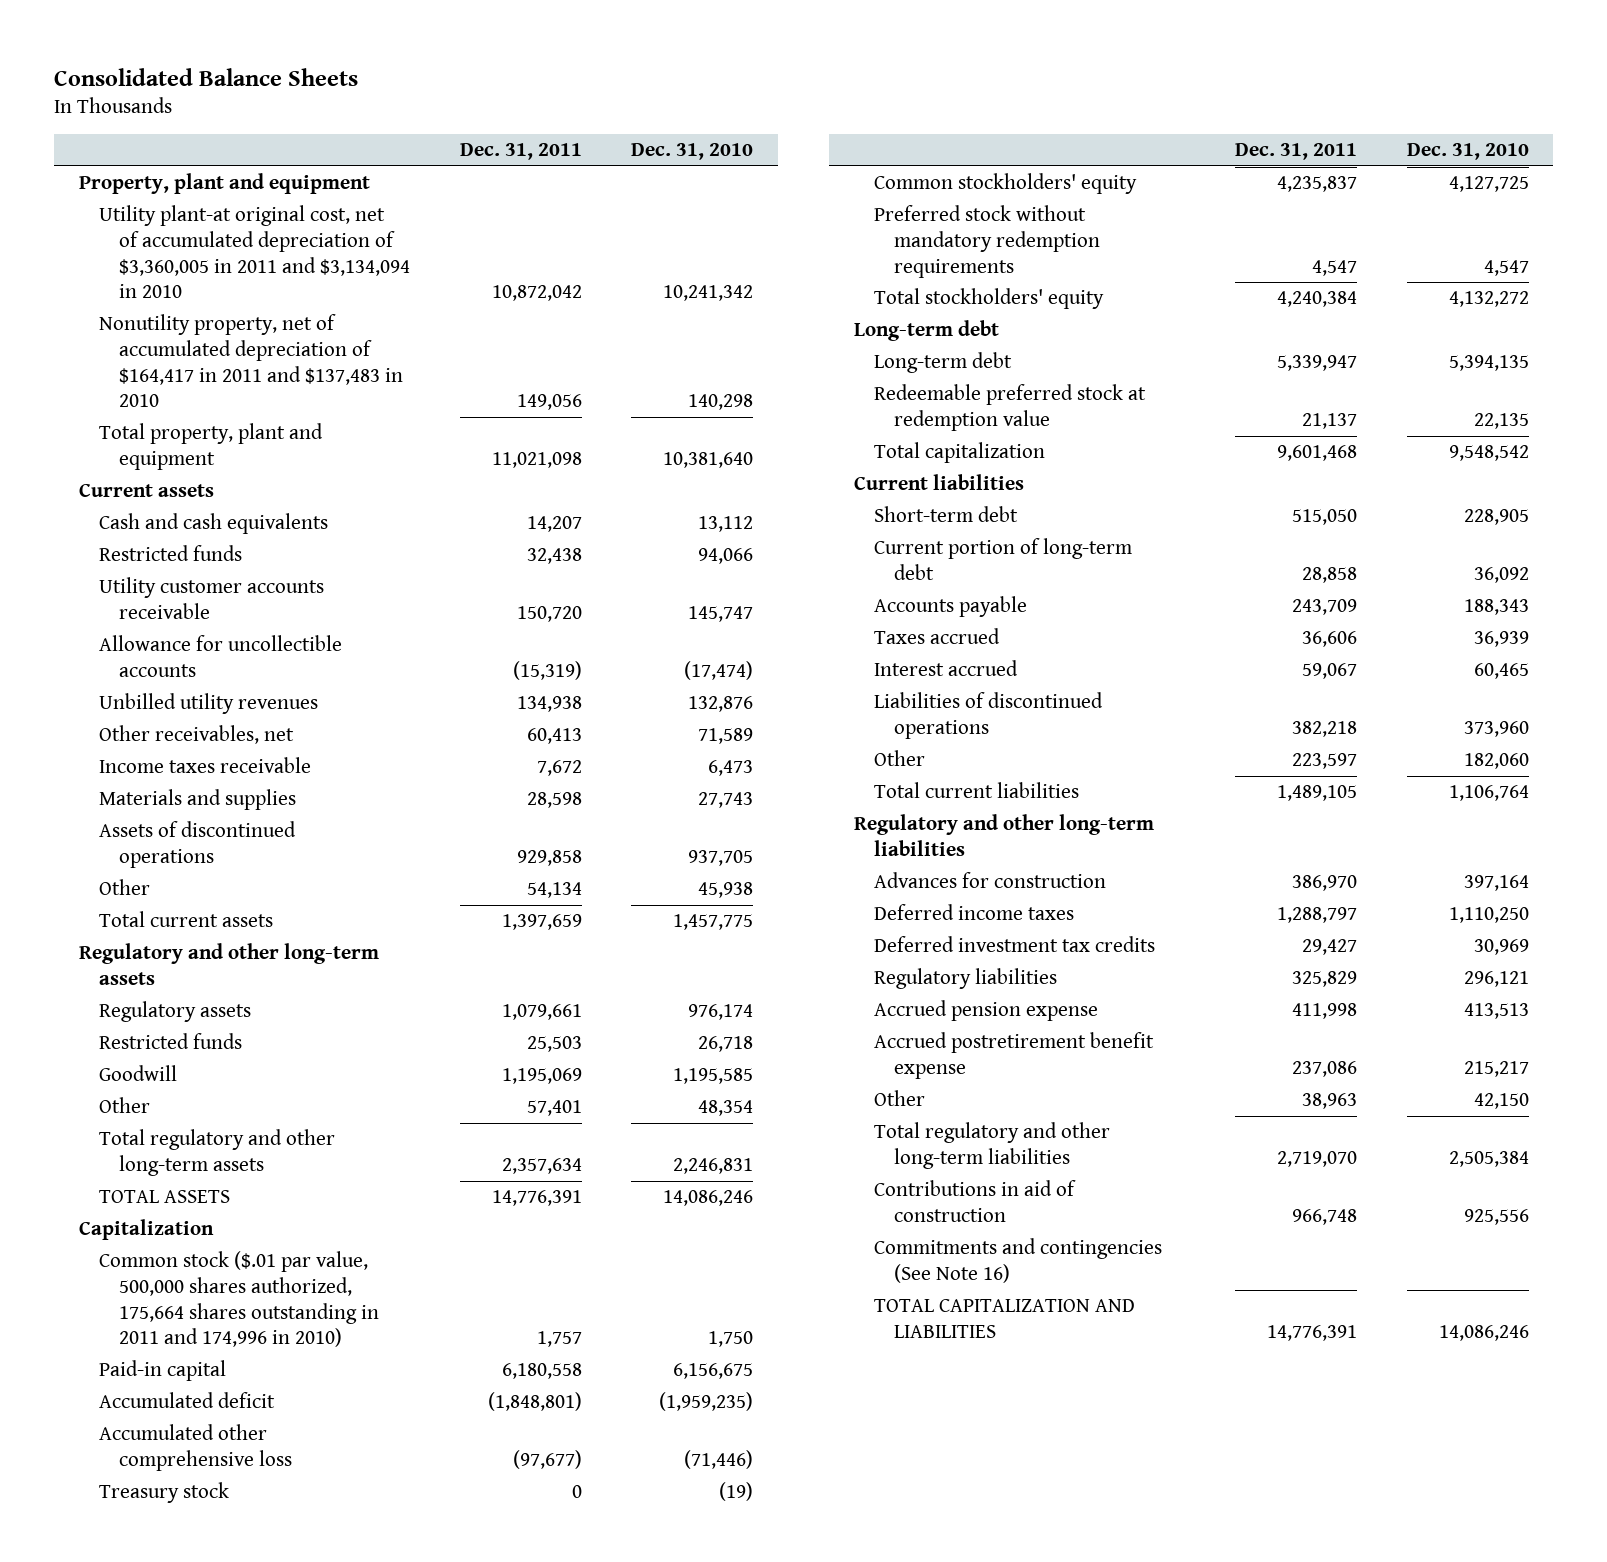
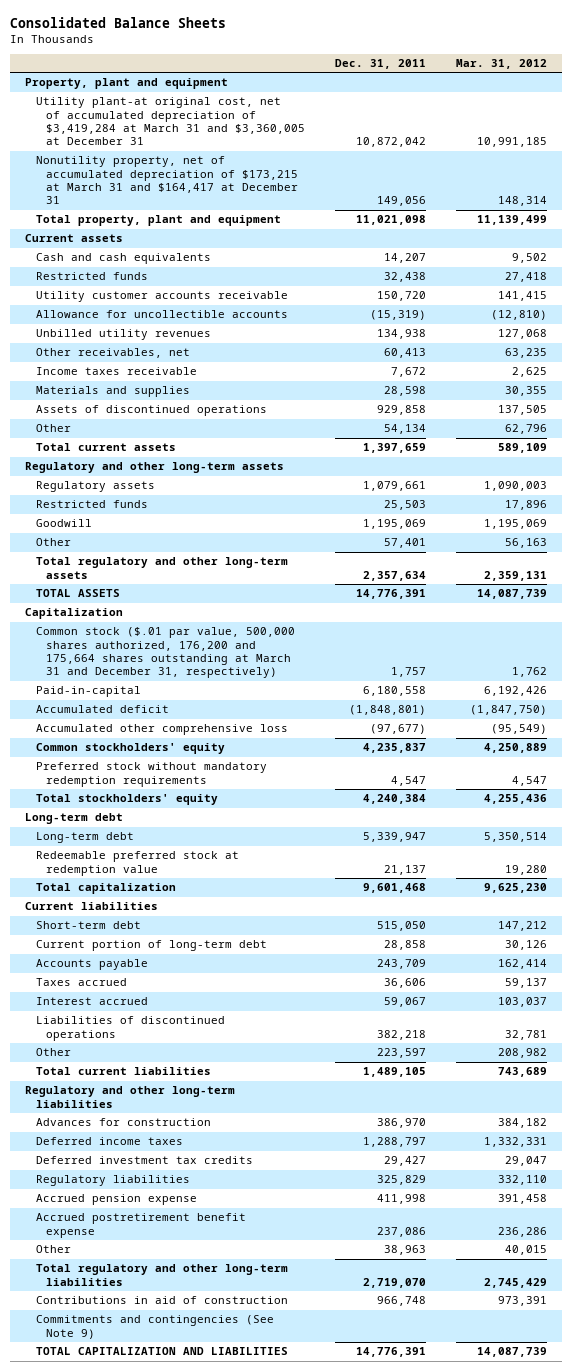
[631,143,754,161] Dec. 31, 2010 -> none
none -> [456,59,548,70] Mar. 31, 2012
[98,205,411,299] Utility plant-at original cost, net of accumulated depreciation of $3,360,005 in 2011 and $3,134,094 in 2010 -> [35,97,305,146] Utility plant-at original cost, net of accumulated depreciation of $3,419,284 at March 31 and $3,360,005 at December 31
[98,314,404,408] Nonutility property, net of accumulated depreciation of $164,417 in 2011 and $137,483 in 2010 -> [35,156,298,205] Nonutility property, net of accumulated depreciation of $173,215 at March 31 and $164,417 at December 31
[98,1251,380,1348] Common stock ($.01 par value, 500,000 shares authorized, 175,664 shares outstanding in 2011 and 174,996 in 2010) -> [35,627,295,679] Common stock ($.01 par value, 500,000 shares authorized, 176,200 and 175,664 shares outstanding at March 31 and December 31, respectively)
[98,1360,226,1382] Paid-in capital -> [35,686,141,698] Paid-in-capital
[98,1482,229,1504] Treasury stock -> none
[874,1238,1163,1284] Commitments and contingencies (See Note 16) -> [35,1315,274,1339] Commitments and contingencies (See Note 9)

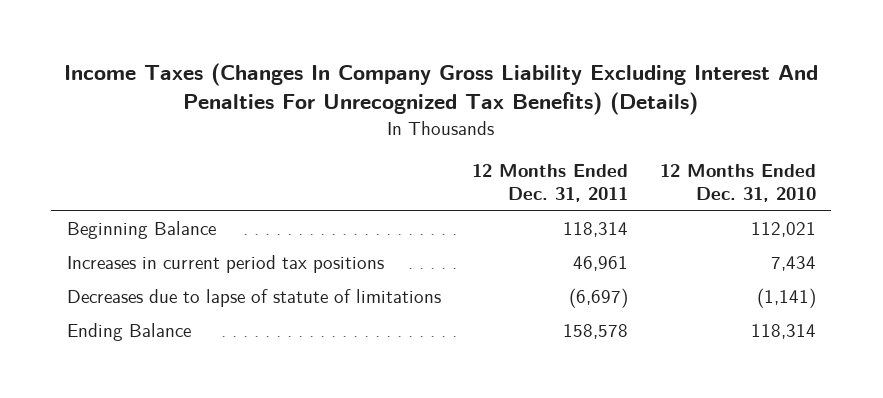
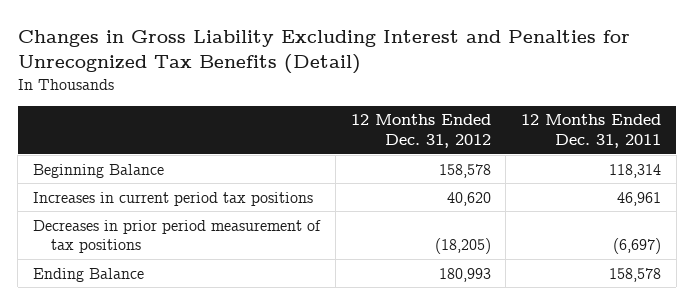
[64,63,819,116] Income Taxes (Changes In Company Gross Liability Excluding Interest And Penalties For Unrecognized Tax Benefits) (Details) -> [17,29,630,74] Changes in Gross Liability Excluding Interest and Penalties for Unrecognized Tax Benefits (Detail)
[659,164,816,202] 12 Months Ended Dec. 31, 2010 -> none
none -> [350,114,491,148] 12 Months Ended Dec. 31, 2012
[66,288,441,307] Decreases due to lapse of statute of limitations -> [33,219,322,254] Decreases in prior period measurement of tax positions

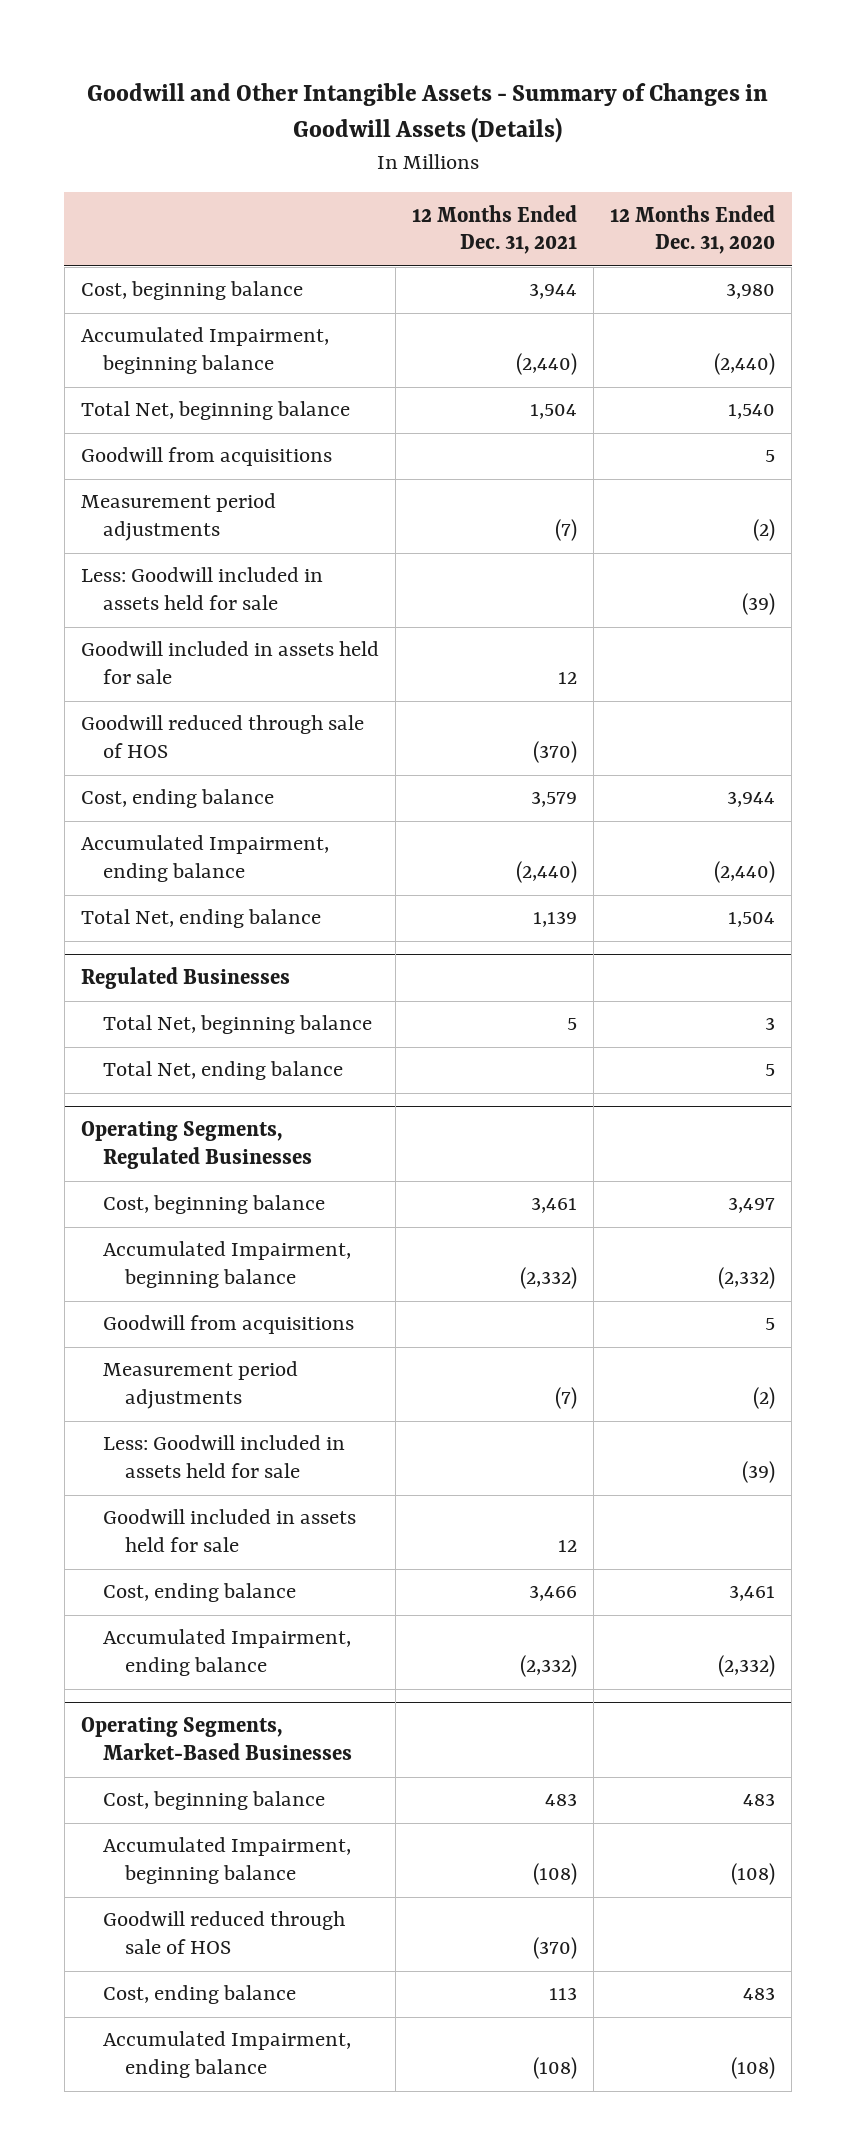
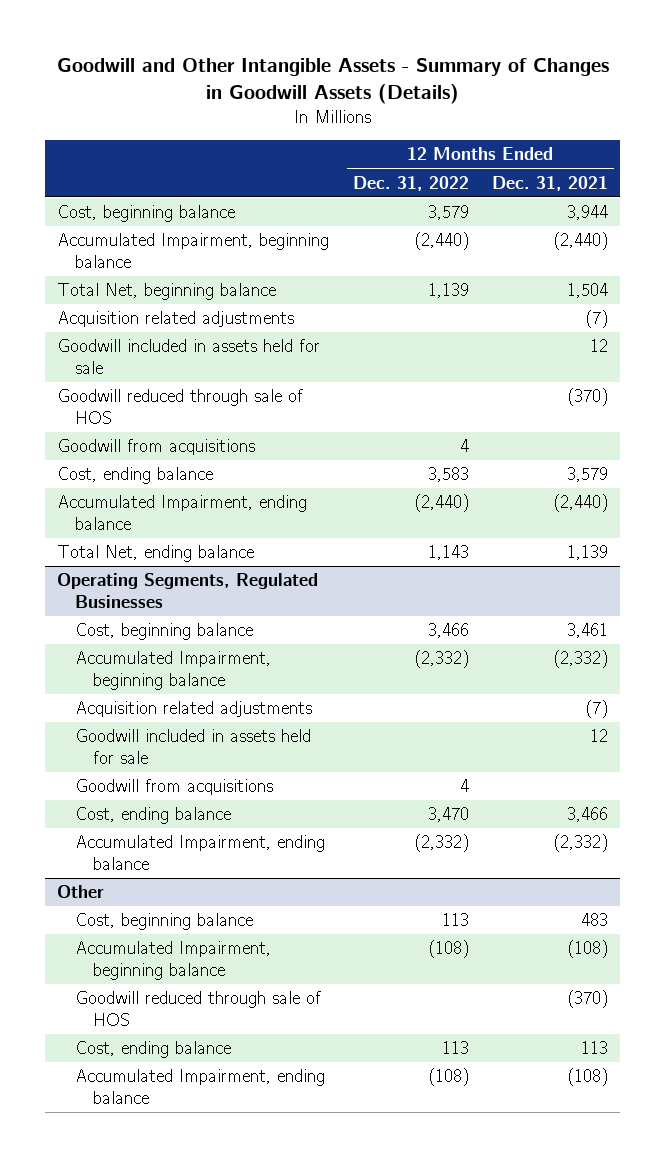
[610,204,776,255] 12 Months Ended Dec. 31, 2020 -> none
none -> [352,175,469,191] Dec. 31, 2022
[80,493,276,542] Measurement period adjustments -> none
[80,567,323,611] Less: Goodwill included in assets held for sale -> none
none -> [56,311,294,328] Acquisition related adjustments
[80,447,332,467] Goodwill from acquisitions -> [56,439,255,456] Goodwill from acquisitions
[80,967,290,990] Regulated Businesses -> none
[102,1015,372,1035] Total Net, beginning balance -> none
[102,1061,343,1081] Total Net, ending balance -> none
[102,1361,298,1410] Measurement period adjustments -> none
[102,1435,345,1479] Less: Goodwill included in assets held for sale -> none
none -> [75,701,313,718] Acquisition related adjustments
[102,1315,354,1335] Goodwill from acquisitions -> [75,779,274,796] Goodwill from acquisitions
[80,1717,352,1761] Operating Segments, Market-Based Businesses -> none
none -> [56,885,104,899] Other

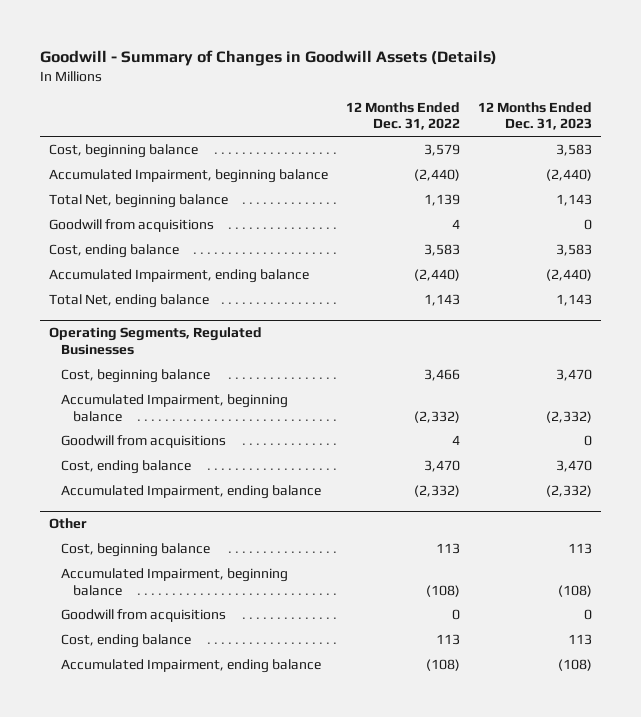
[56,58,609,105] Goodwill and Other Intangible Assets - Summary of Changes in Goodwill Assets (Details) -> [39,49,497,66] Goodwill - Summary of Changes in Goodwill Assets (Details)
[492,175,609,191] Dec. 31, 2021 -> none
none -> [477,101,592,131] 12 Months Ended Dec. 31, 2023
[56,311,294,328] Acquisition related adjustments -> none
[56,339,320,374] Goodwill included in assets held for sale -> none
[56,389,303,424] Goodwill reduced through sale of HOS -> none
[75,701,313,718] Acquisition related adjustments -> none
[75,729,312,764] Goodwill included in assets held for sale -> none
[75,991,322,1026] Goodwill reduced through sale of HOS -> none
none -> [60,608,226,622] Goodwill from acquisitions

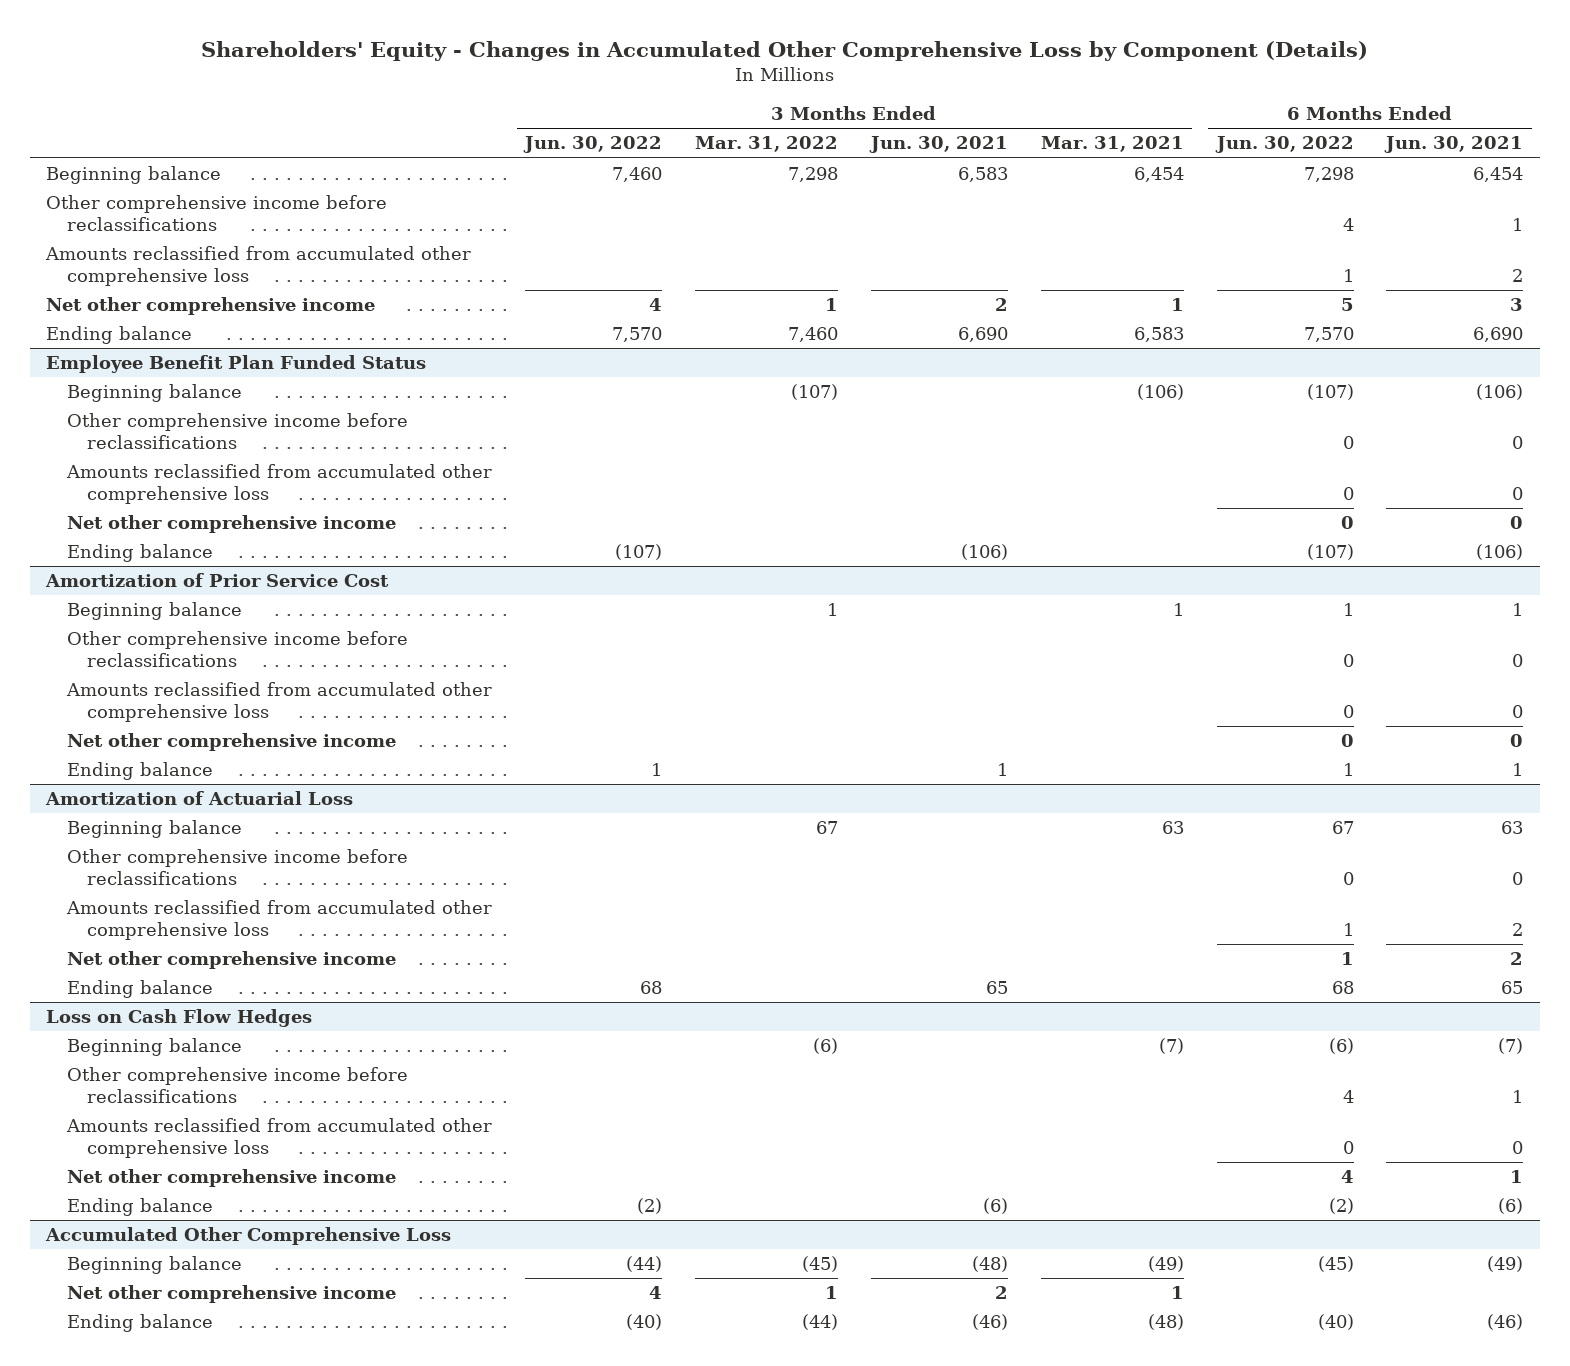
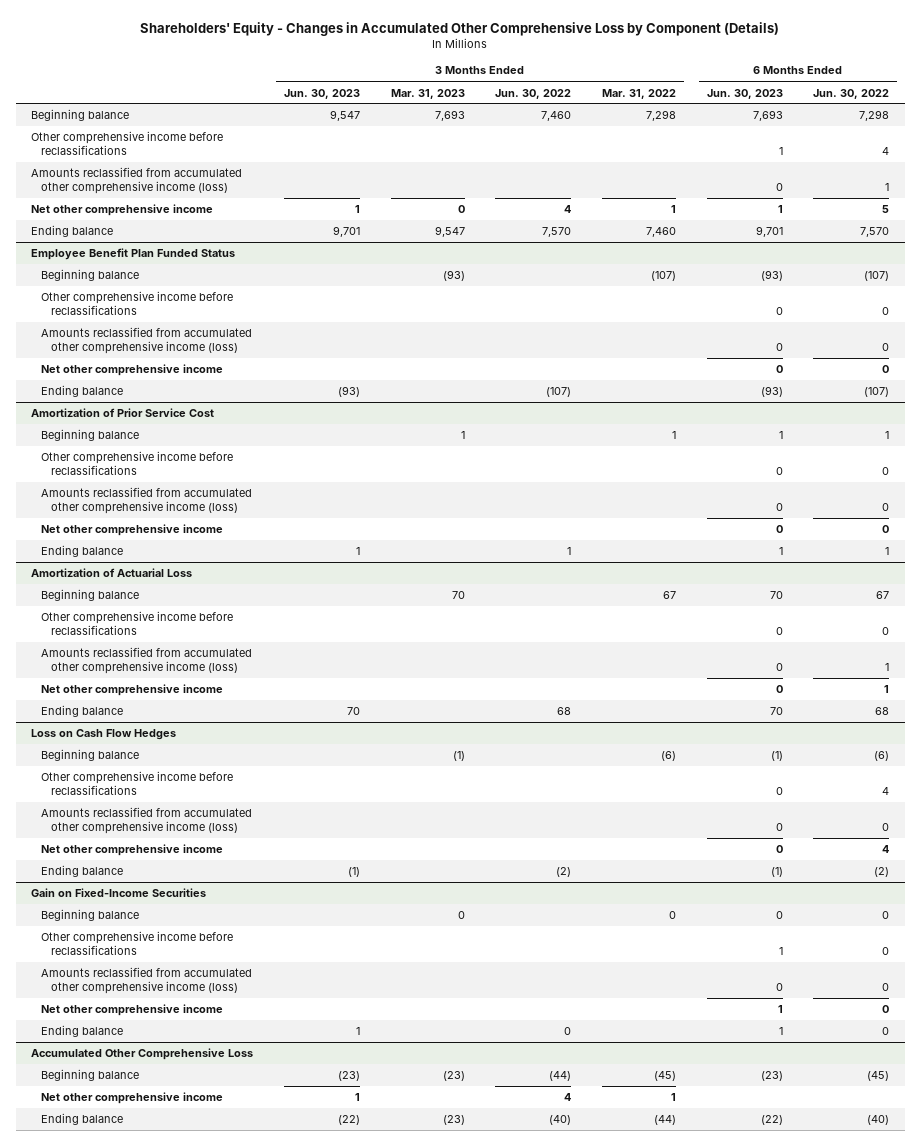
[868,136,1008,154] Jun. 30, 2021 -> none
[1040,136,1184,153] Mar. 31, 2021 -> none
[1384,136,1524,154] Jun. 30, 2021 -> none
none -> [283,88,360,99] Jun. 30, 2023
none -> [390,88,465,99] Mar. 31, 2023
none -> [706,88,783,99] Jun. 30, 2023
[45,246,472,286] Amounts reclassified from accumulated other comprehensive loss -> [31,167,243,194] Amounts reclassified from accumulated other comprehensive income (loss)
[65,464,492,504] Amounts reclassified from accumulated other comprehensive loss -> [40,327,252,354] Amounts reclassified from accumulated other comprehensive income (loss)
[65,682,492,722] Amounts reclassified from accumulated other comprehensive loss -> [40,487,252,514] Amounts reclassified from accumulated other comprehensive income (loss)
[65,900,492,940] Amounts reclassified from accumulated other comprehensive loss -> [40,647,252,674] Amounts reclassified from accumulated other comprehensive income (loss)
[65,1118,492,1158] Amounts reclassified from accumulated other comprehensive loss -> [40,807,252,834] Amounts reclassified from accumulated other comprehensive income (loss)
none -> [31,888,207,898] Gain on Fixed-Income Securities
none -> [40,909,139,922] Beginning balance
none -> [40,931,233,955] Other comprehensive income before reclassifications
none -> [40,967,252,994] Amounts reclassified from accumulated other comprehensive income (loss)
none -> [40,1004,223,1017] Net other comprehensive income
none -> [40,1025,123,1038] Ending balance

